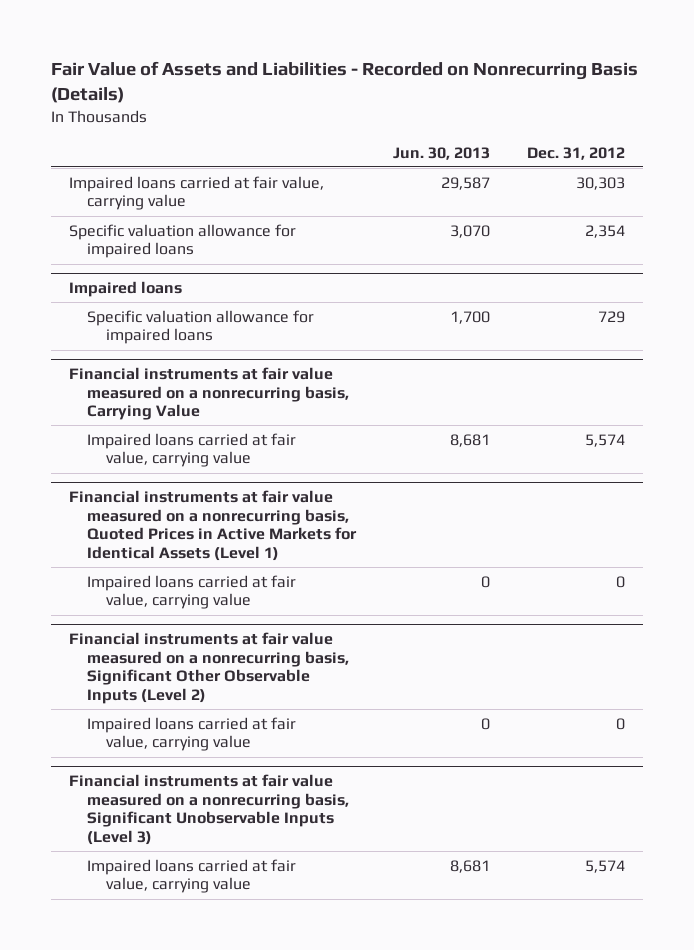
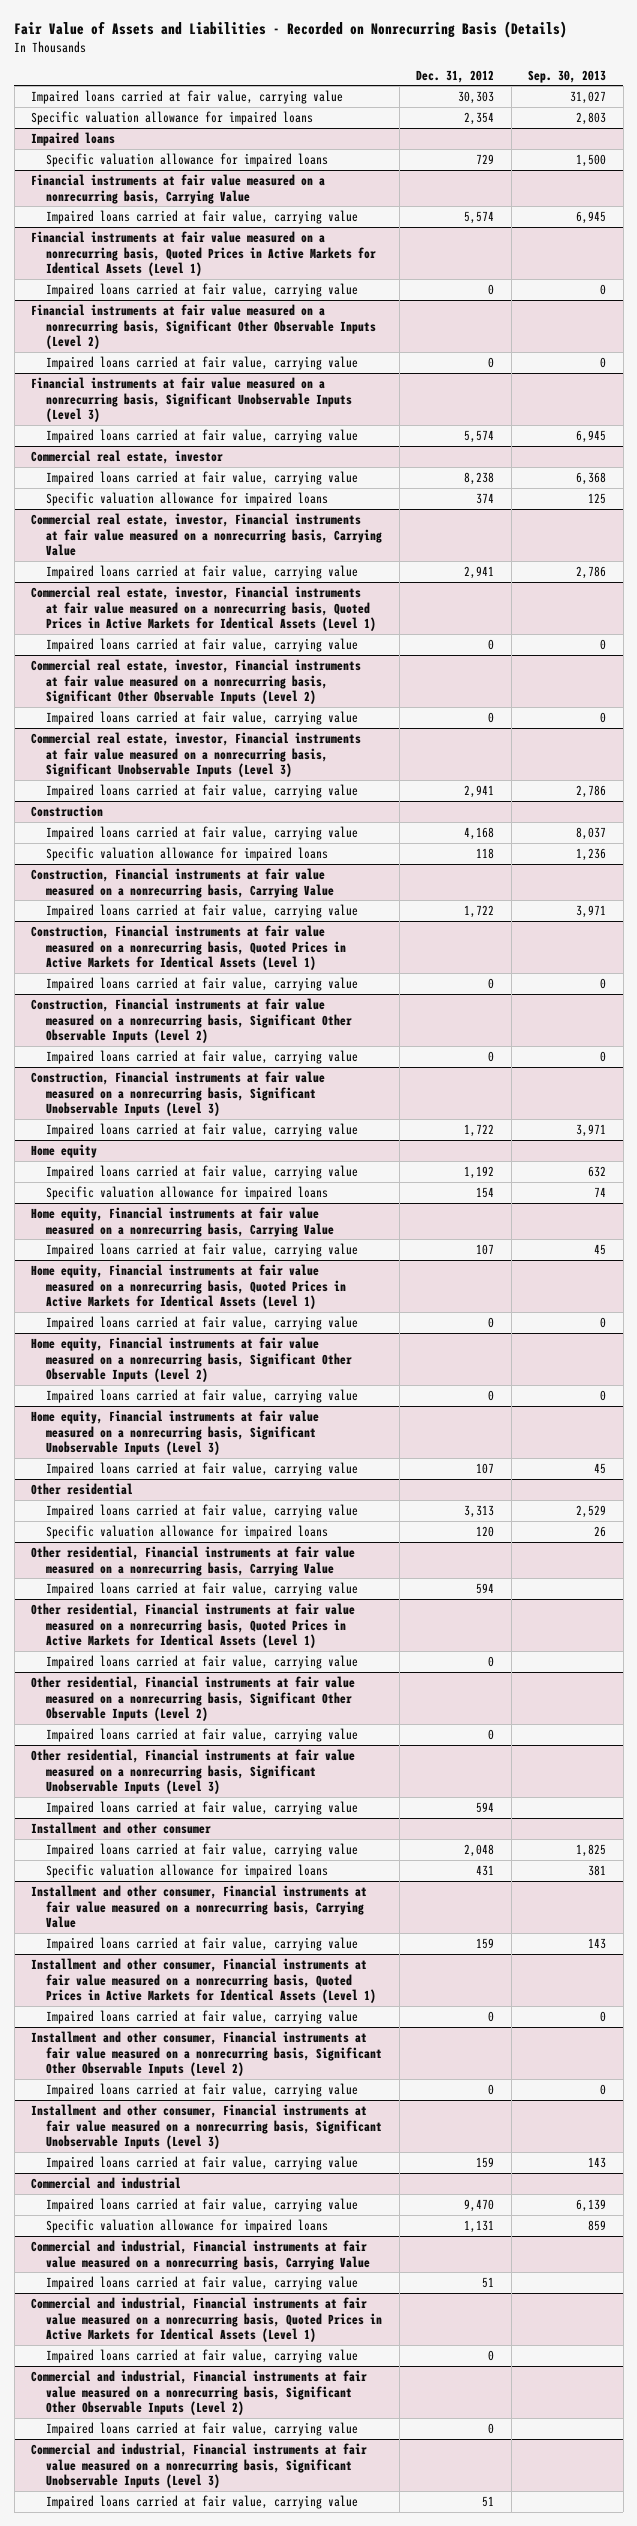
[393,146,491,160] Jun. 30, 2013 -> none
none -> [528,69,607,83] Sep. 30, 2013
none -> [31,449,224,464] Commercial real estate, investor
none -> [45,470,358,485] Impaired loans carried at fair value, carrying value
none -> [45,491,328,506] Specific valuation allowance for impaired loans
none -> [31,512,382,557] Commercial real estate, investor, Financial instruments at fair value measured on a nonrecurring basis, Carrying Value
none -> [45,564,358,579] Impaired loans carried at fair value, carrying value
none -> [31,585,376,632] Commercial real estate, investor, Financial instruments at fair value measured on a nonrecurring basis, Quoted Prices in Active Markets for Identical Assets (Level 1)
none -> [45,637,358,652] Impaired loans carried at fair value, carrying value
none -> [31,658,362,705] Commercial real estate, investor, Financial instruments at fair value measured on a nonrecurring basis, Significant Other Observable Inputs (Level 2)
none -> [45,710,358,725] Impaired loans carried at fair value, carrying value
none -> [31,731,362,778] Commercial real estate, investor, Financial instruments at fair value measured on a nonrecurring basis, Significant Unobservable Inputs (Level 3)
none -> [45,783,358,798] Impaired loans carried at fair value, carrying value
none -> [31,804,104,817] Construction
none -> [45,825,358,840] Impaired loans carried at fair value, carrying value
none -> [45,846,328,861] Specific valuation allowance for impaired loans
none -> [31,867,334,898] Construction, Financial instruments at fair value measured on a nonrecurring basis, Carrying Value
none -> [45,903,358,918] Impaired loans carried at fair value, carrying value
none -> [31,924,346,971] Construction, Financial instruments at fair value measured on a nonrecurring basis, Quoted Prices in Active Markets for Identical Assets (Level 1)
none -> [45,976,358,991] Impaired loans carried at fair value, carrying value
none -> [31,997,352,1044] Construction, Financial instruments at fair value measured on a nonrecurring basis, Significant Other Observable Inputs (Level 2)
none -> [45,1049,358,1064] Impaired loans carried at fair value, carrying value
none -> [31,1070,326,1117] Construction, Financial instruments at fair value measured on a nonrecurring basis, Significant Unobservable Inputs (Level 3)
none -> [45,1122,358,1137] Impaired loans carried at fair value, carrying value
none -> [31,1143,98,1158] Home equity
none -> [45,1164,358,1179] Impaired loans carried at fair value, carrying value
none -> [45,1185,328,1200] Specific valuation allowance for impaired loans
none -> [31,1206,334,1237] Home equity, Financial instruments at fair value measured on a nonrecurring basis, Carrying Value
none -> [45,1242,358,1257] Impaired loans carried at fair value, carrying value
none -> [31,1263,346,1310] Home equity, Financial instruments at fair value measured on a nonrecurring basis, Quoted Prices in Active Markets for Identical Assets (Level 1)
none -> [45,1315,358,1330] Impaired loans carried at fair value, carrying value
none -> [31,1336,352,1383] Home equity, Financial instruments at fair value measured on a nonrecurring basis, Significant Other Observable Inputs (Level 2)
none -> [45,1388,358,1403] Impaired loans carried at fair value, carrying value
none -> [31,1409,320,1456] Home equity, Financial instruments at fair value measured on a nonrecurring basis, Significant Unobservable Inputs (Level 3)
none -> [45,1461,358,1476] Impaired loans carried at fair value, carrying value
none -> [31,1482,134,1495] Other residential
none -> [45,1503,358,1518] Impaired loans carried at fair value, carrying value
none -> [45,1524,328,1539] Specific valuation allowance for impaired loans
none -> [31,1545,356,1576] Other residential, Financial instruments at fair value measured on a nonrecurring basis, Carrying Value
none -> [45,1581,358,1596] Impaired loans carried at fair value, carrying value
none -> [31,1602,356,1649] Other residential, Financial instruments at fair value measured on a nonrecurring basis, Quoted Prices in Active Markets for Identical Assets (Level 1)
none -> [45,1654,358,1669] Impaired loans carried at fair value, carrying value
none -> [31,1675,356,1722] Other residential, Financial instruments at fair value measured on a nonrecurring basis, Significant Other Observable Inputs (Level 2)
none -> [45,1727,358,1742] Impaired loans carried at fair value, carrying value
none -> [31,1748,356,1795] Other residential, Financial instruments at fair value measured on a nonrecurring basis, Significant Unobservable Inputs (Level 3)
none -> [45,1800,358,1815] Impaired loans carried at fair value, carrying value
none -> [31,1821,212,1834] Installment and other consumer
none -> [45,1842,358,1857] Impaired loans carried at fair value, carrying value
none -> [45,1863,328,1878] Specific valuation allowance for impaired loans
none -> [31,1884,368,1929] Installment and other consumer, Financial instruments at fair value measured on a nonrecurring basis, Carrying Value
none -> [45,1936,358,1951] Impaired loans carried at fair value, carrying value
none -> [31,1957,376,2004] Installment and other consumer, Financial instruments at fair value measured on a nonrecurring basis, Quoted Prices in Active Markets for Identical Assets (Level 1)
none -> [45,2009,358,2024] Impaired loans carried at fair value, carrying value
none -> [31,2030,382,2077] Installment and other consumer, Financial instruments at fair value measured on a nonrecurring basis, Significant Other Observable Inputs (Level 2)
none -> [45,2082,358,2097] Impaired loans carried at fair value, carrying value
none -> [31,2103,382,2150] Installment and other consumer, Financial instruments at fair value measured on a nonrecurring basis, Significant Unobservable Inputs (Level 3)
none -> [45,2155,358,2170] Impaired loans carried at fair value, carrying value
none -> [31,2176,182,2189] Commercial and industrial
none -> [45,2197,358,2212] Impaired loans carried at fair value, carrying value
none -> [45,2218,328,2233] Specific valuation allowance for impaired loans
none -> [31,2239,370,2270] Commercial and industrial, Financial instruments at fair value measured on a nonrecurring basis, Carrying Value
none -> [45,2275,358,2290] Impaired loans carried at fair value, carrying value
none -> [31,2296,382,2343] Commercial and industrial, Financial instruments at fair value measured on a nonrecurring basis, Quoted Prices in Active Markets for Identical Assets (Level 1)
none -> [45,2348,358,2363] Impaired loans carried at fair value, carrying value
none -> [31,2369,368,2416] Commercial and industrial, Financial instruments at fair value measured on a nonrecurring basis, Significant Other Observable Inputs (Level 2)
none -> [45,2421,358,2436] Impaired loans carried at fair value, carrying value
none -> [31,2442,368,2489] Commercial and industrial, Financial instruments at fair value measured on a nonrecurring basis, Significant Unobservable Inputs (Level 3)
none -> [45,2494,358,2509] Impaired loans carried at fair value, carrying value

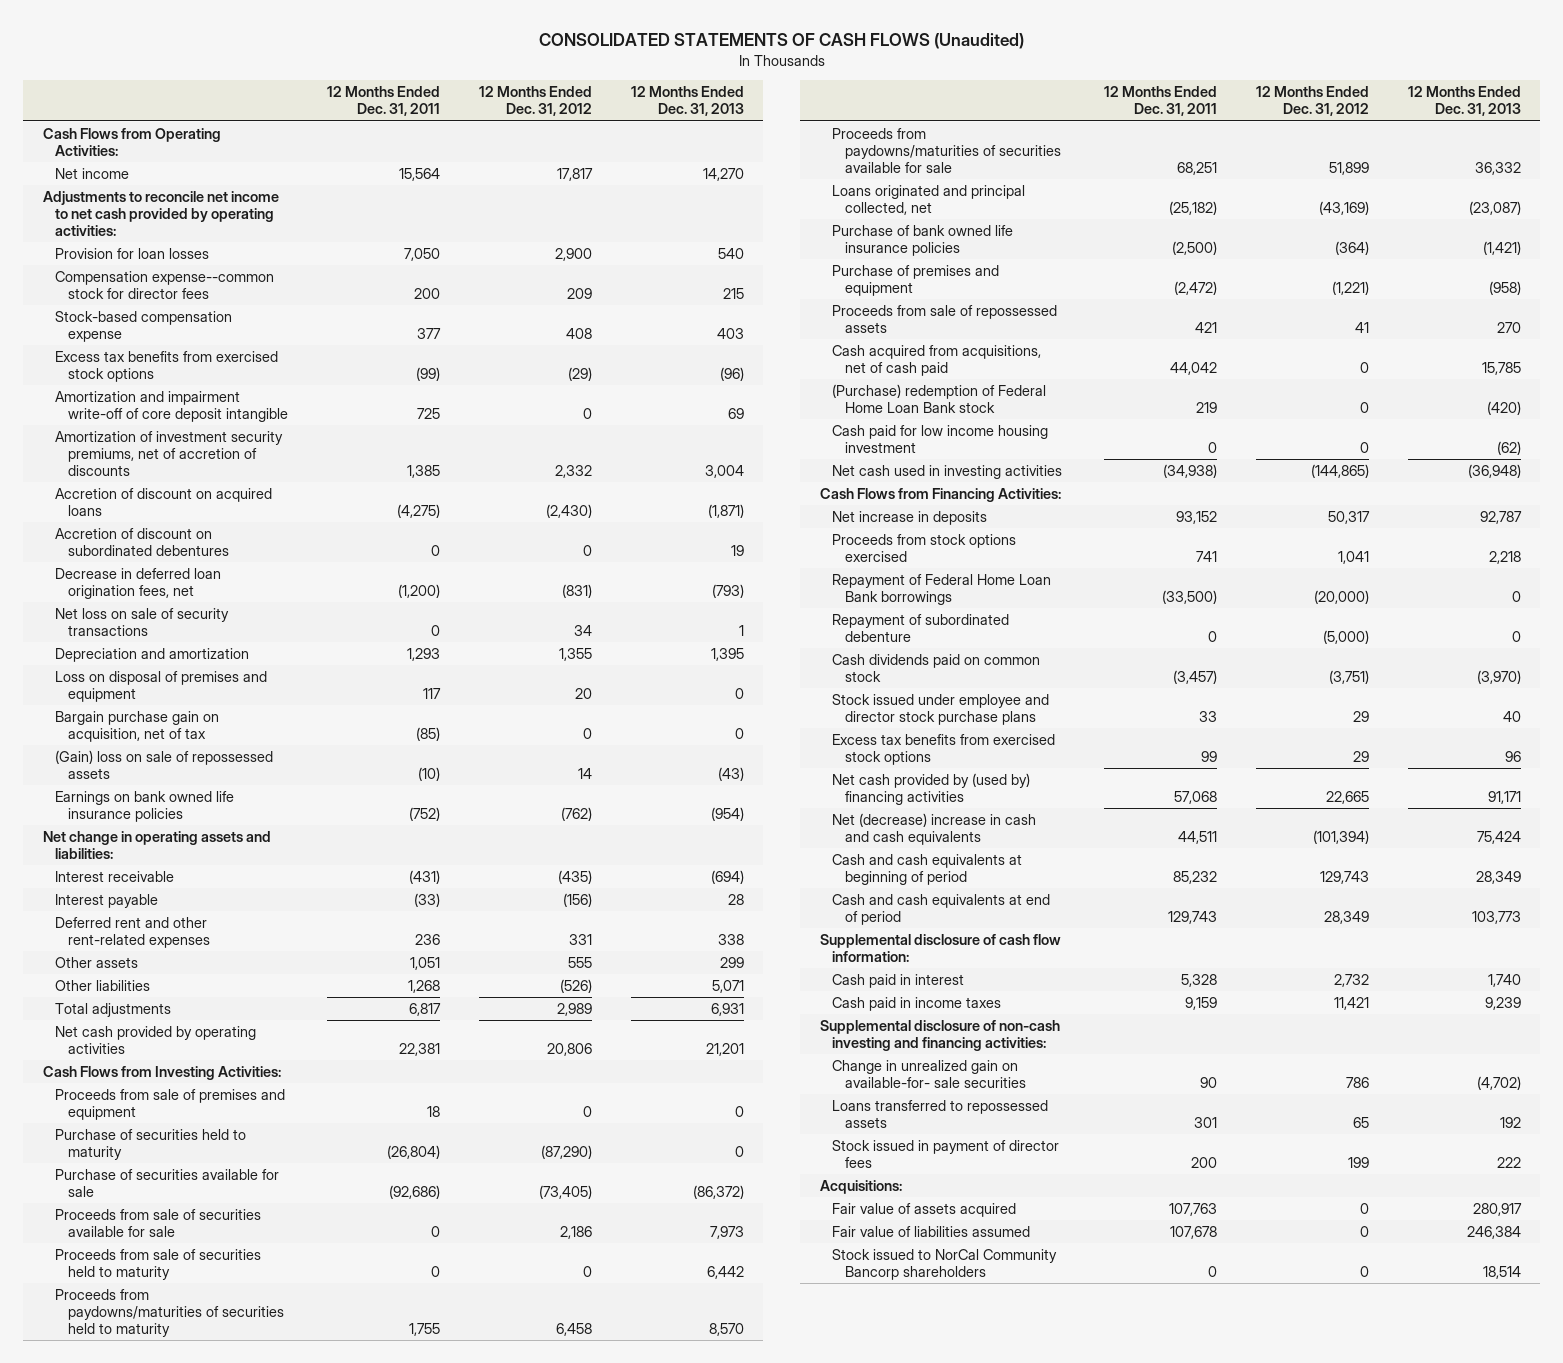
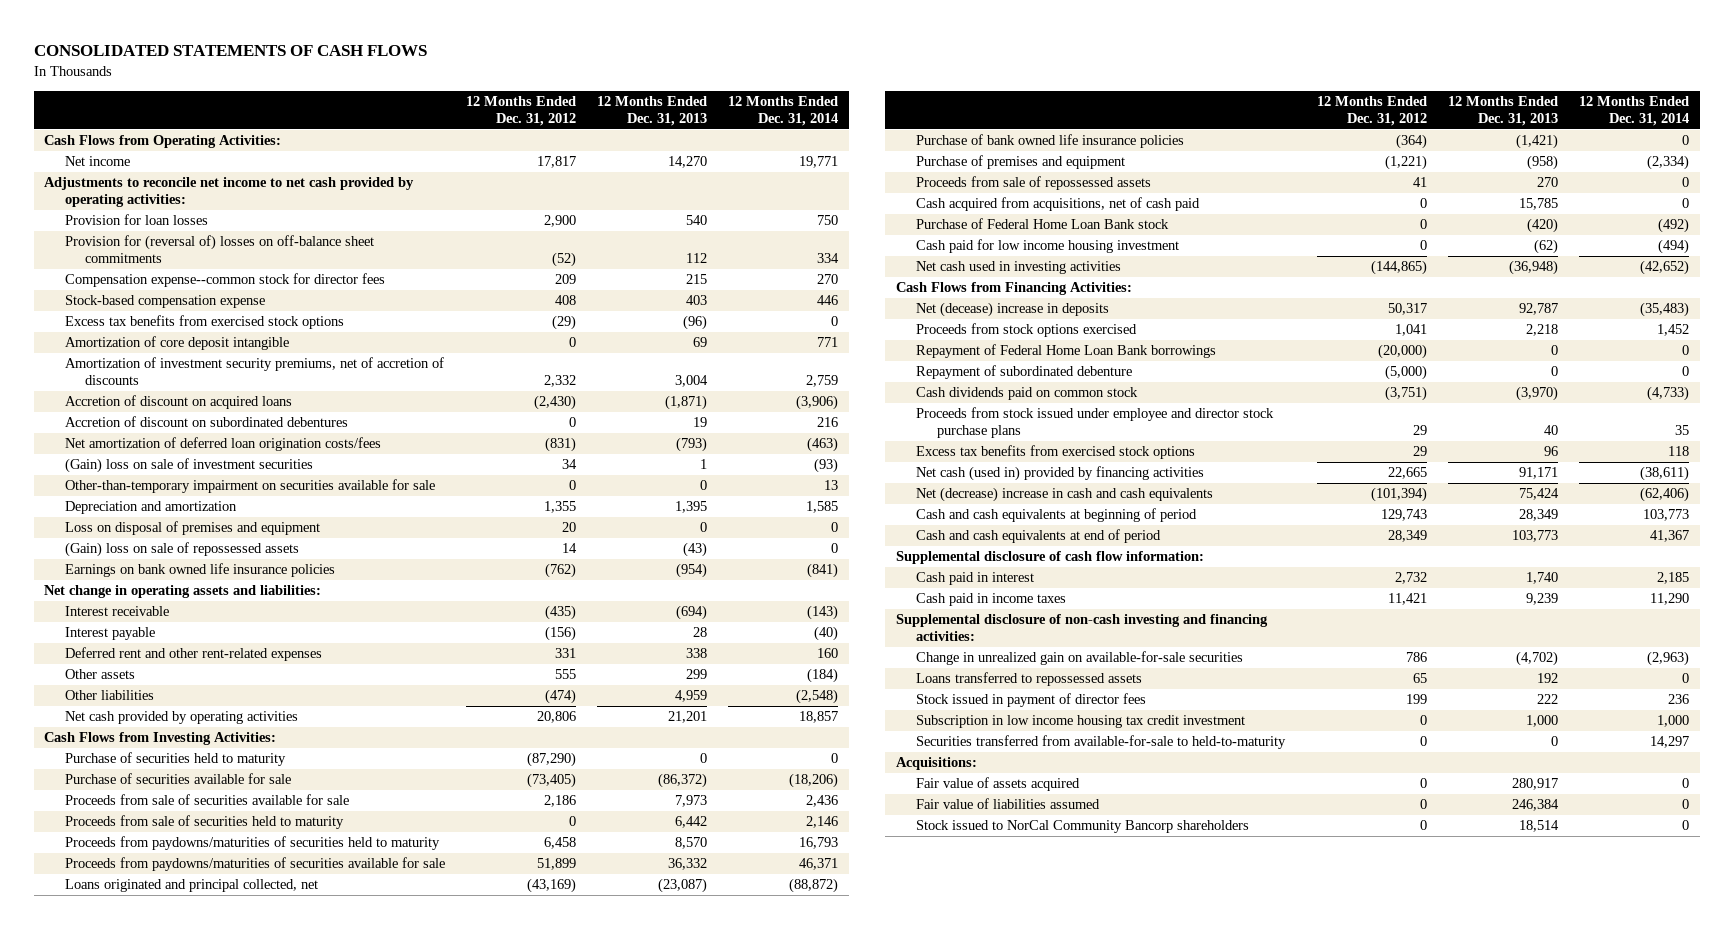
[538,33,1024,50] CONSOLIDATED STATEMENTS OF CASH FLOWS (Unaudited) -> [33,45,427,57] CONSOLIDATED STATEMENTS OF CASH FLOWS
[326,86,440,117] 12 Months Ended Dec. 31, 2011 -> none
none -> [728,95,839,126] 12 Months Ended Dec. 31, 2014
none -> [64,235,374,264] Provision for (reversal of) losses on off-balance sheet commitments
[55,391,288,423] Amortization and impairment write-off of core deposit intangible -> [64,336,289,351] Amortization of core deposit intangible
[55,568,222,600] Decrease in deferred loan origination fees, net -> [64,437,381,452] Net amortization of deferred loan origination costs/fees
[55,608,230,637] Net loss on sale of security transactions -> [64,458,313,474] (Gain) loss on sale of investment securities
none -> [64,479,435,494] Other-than-temporary impairment on securities available for sale
[55,711,220,743] Bargain purchase gain on acquisition, net of tax -> none
[55,1003,172,1018] Total adjustments -> none
[559,979,592,994] (526) -> [544,689,576,705] (474)
[711,980,744,994] 5,071 -> [674,690,707,703] 4,959
[55,1089,286,1121] Proceeds from sale of premises and equipment -> none
[832,384,1047,414] (Purchase) redemption of Federal Home Loan Bank stock -> [916,218,1170,230] Purchase of Federal Home Loan Bank stock
[832,511,988,526] Net increase in deposits -> [916,302,1110,318] Net (decease) increase in deposits
[832,694,1050,726] Stock issued under employee and director stock purchase plans -> [916,407,1275,439] Proceeds from stock issued under employee and director stock purchase plans
[832,773,1031,806] Net cash provided by (used by) financing activities -> [916,466,1205,482] Net cash (used in) provided by financing activities
[832,1060,1026,1089] Change in unrealized gain on available-for- sale securities -> [916,651,1244,666] Change in unrealized gain on available-for-sale securities
none -> [916,715,1246,729] Subscription in low income housing tax credit investment
none -> [916,735,1287,750] Securities transferred from available-for-sale to held-to-maturity

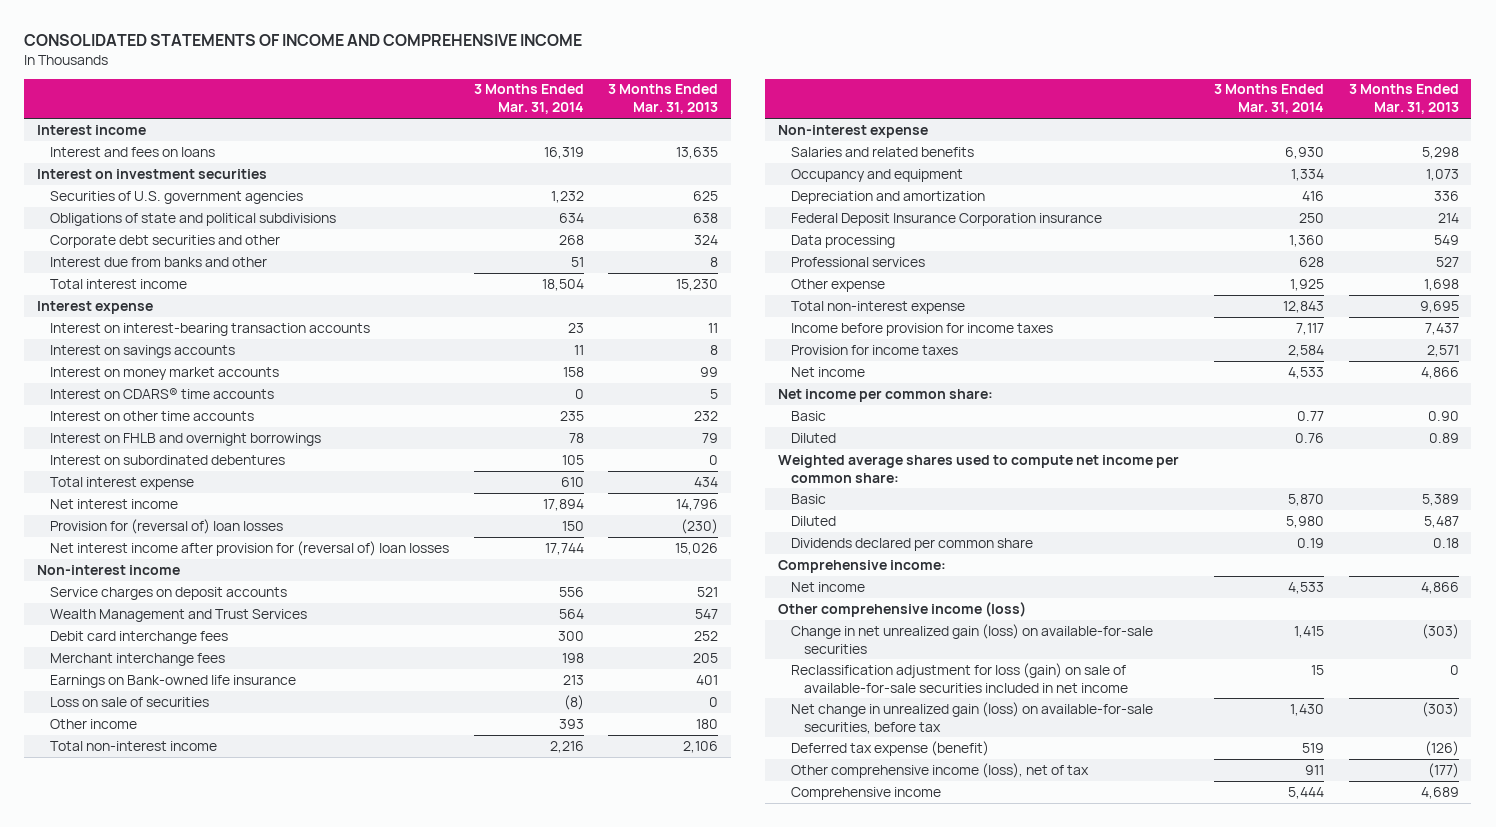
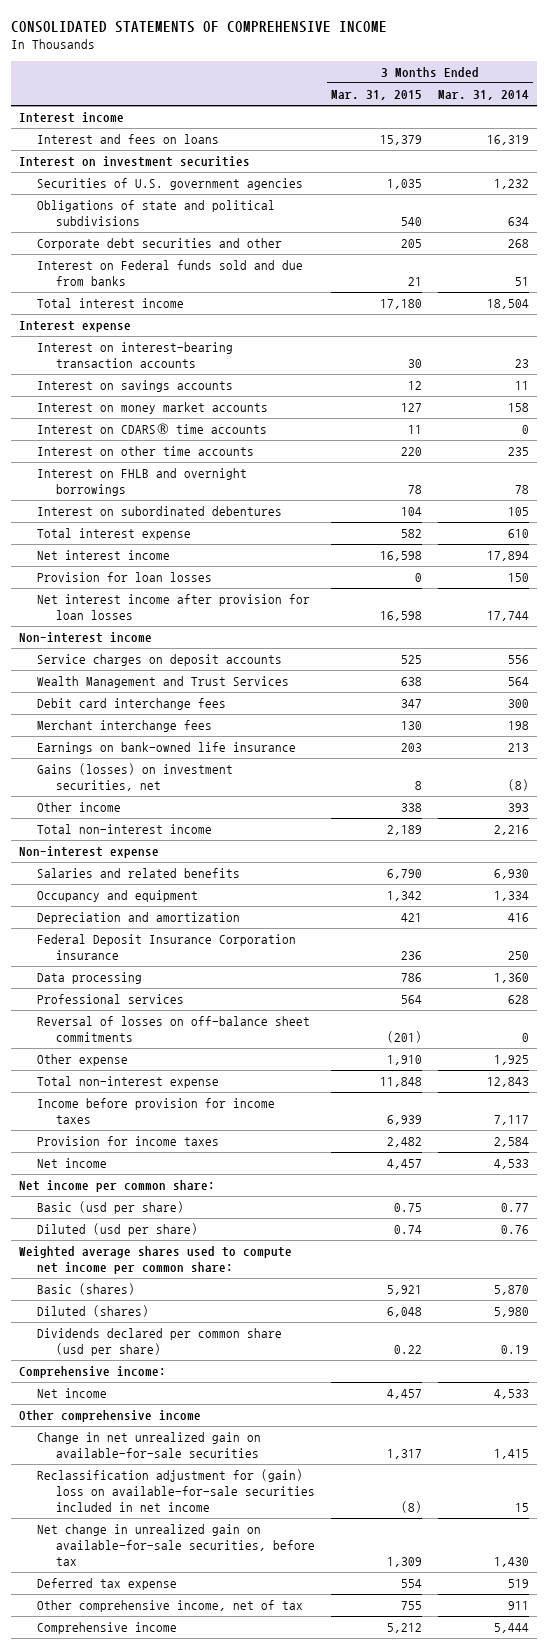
[24,34,583,47] CONSOLIDATED STATEMENTS OF INCOME AND COMPREHENSIVE INCOME -> [10,20,387,33] CONSOLIDATED STATEMENTS OF COMPREHENSIVE INCOME
[608,84,719,115] 3 Months Ended Mar. 31, 2013 -> none
none -> [330,90,422,101] Mar. 31, 2015
[49,256,267,267] Interest due from banks and other -> [37,260,304,287] Interest on Federal funds sold and due from banks
[49,518,283,534] Provision for (reversal of) loan losses -> [37,572,213,583] Provision for loan losses
[49,540,449,556] Net interest income after provision for (reversal of) loan losses -> [37,594,311,621] Net interest income after provision for loan losses
[49,674,296,688] Earnings on Bank-owned life insurance -> [37,742,297,755] Earnings on bank-owned life insurance
[49,696,209,707] Loss on sale of securities -> [37,763,234,792] Gains (losses) on investment securities, net
none -> [37,1016,311,1043] Reversal of losses on off-balance sheet commitments
[790,410,826,421] Basic -> [37,1201,185,1215] Basic (usd per share)
[790,432,836,443] Diluted -> [37,1223,199,1237] Diluted (usd per share)
[790,493,826,504] Basic -> [37,1283,136,1296] Basic (shares)
[790,515,836,526] Diluted -> [37,1305,150,1318] Diluted (shares)
[790,537,1033,551] Dividends declared per common share -> [37,1328,283,1357] Dividends declared per common share (usd per share)
[777,601,1026,617] Other comprehensive income (loss) -> [18,1410,201,1423] Other comprehensive income
[790,623,1153,654] Change in net unrealized gain (loss) on available-for-sale securities -> [37,1432,262,1459] Change in net unrealized gain on available-for-sale securities
[790,662,1128,693] Reclassification adjustment for loss (gain) on sale of available-for-sale securities included in net income -> [37,1469,315,1513] Reclassification adjustment for (gain) loss on available-for-sale securities included in net income
[790,701,1153,734] Net change in unrealized gain (loss) on available-for-sale securities, before tax -> [37,1524,315,1567] Net change in unrealized gain on available-for-sale securities, before tax
[790,740,989,756] Deferred tax expense (benefit) -> [37,1578,178,1591] Deferred tax expense
[790,762,1089,778] Other comprehensive income (loss), net of tax -> [37,1600,304,1613] Other comprehensive income, net of tax

